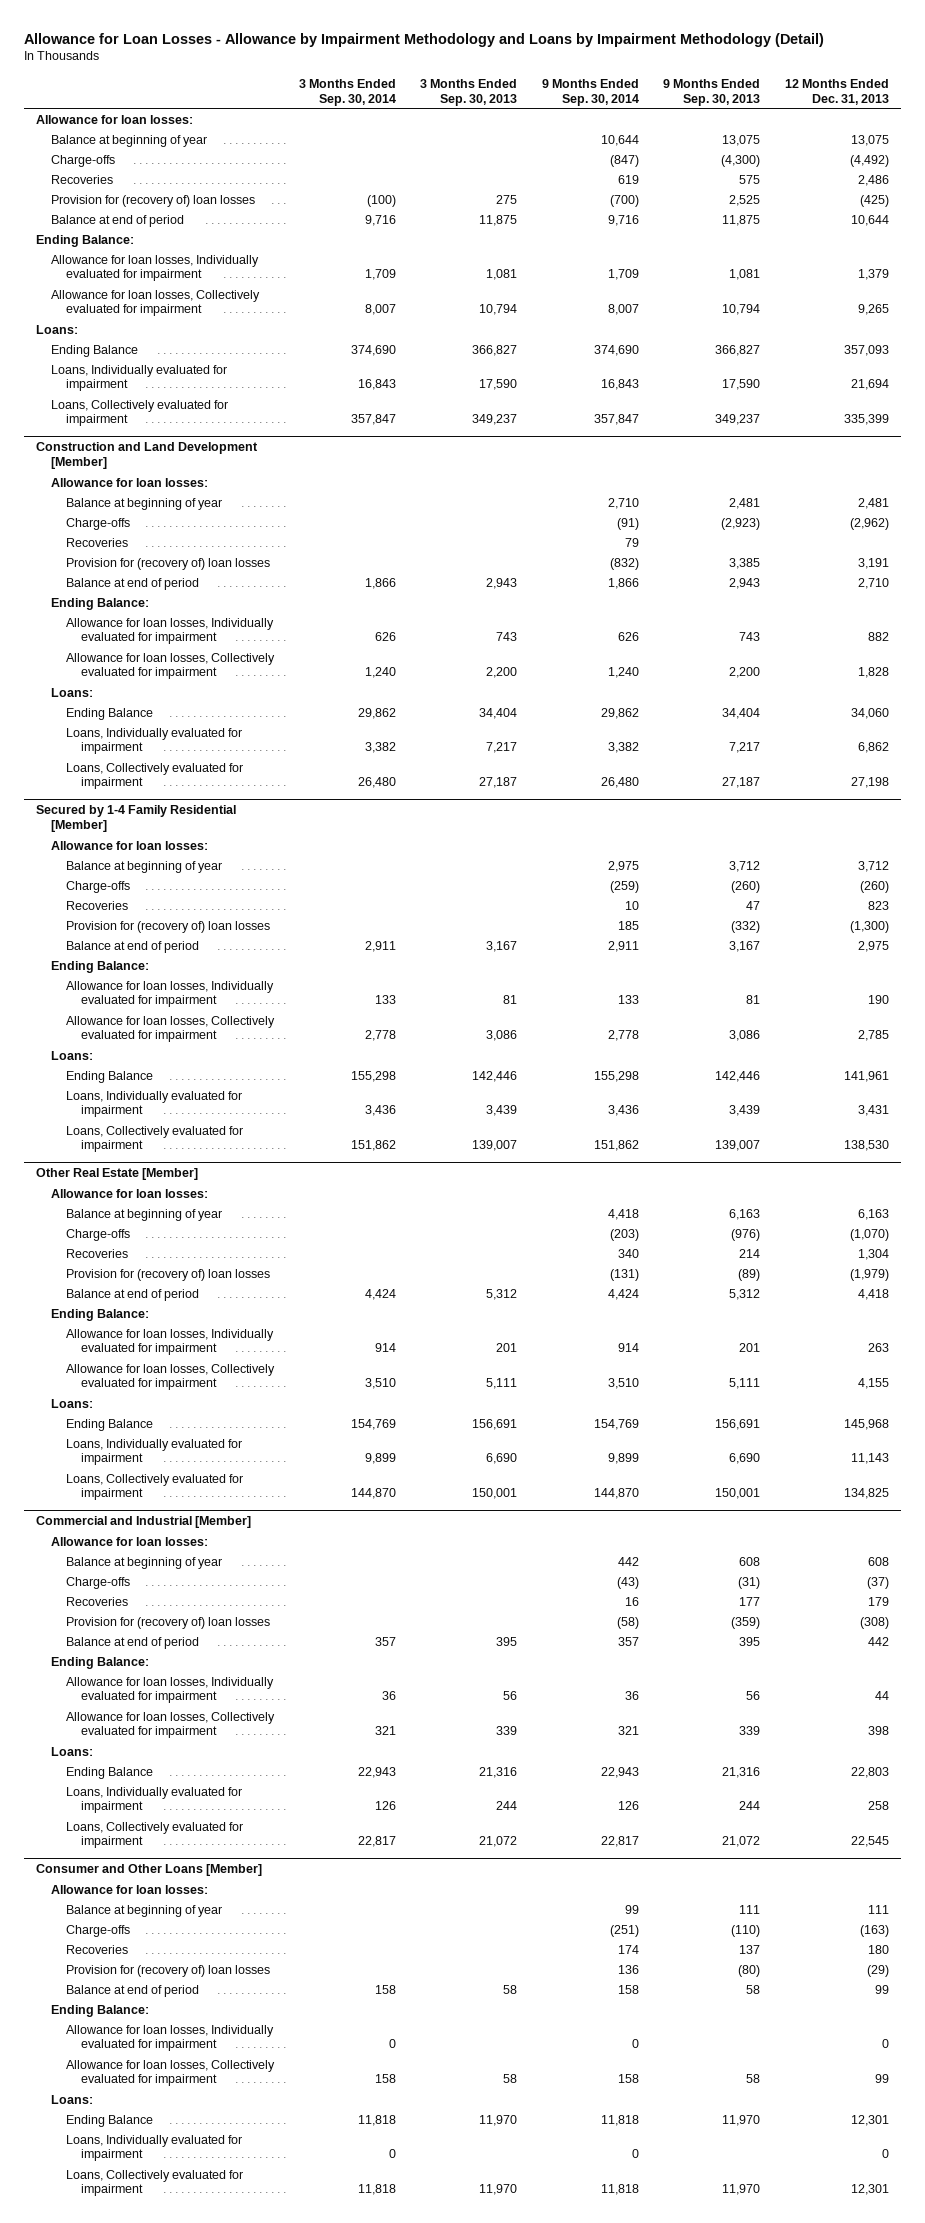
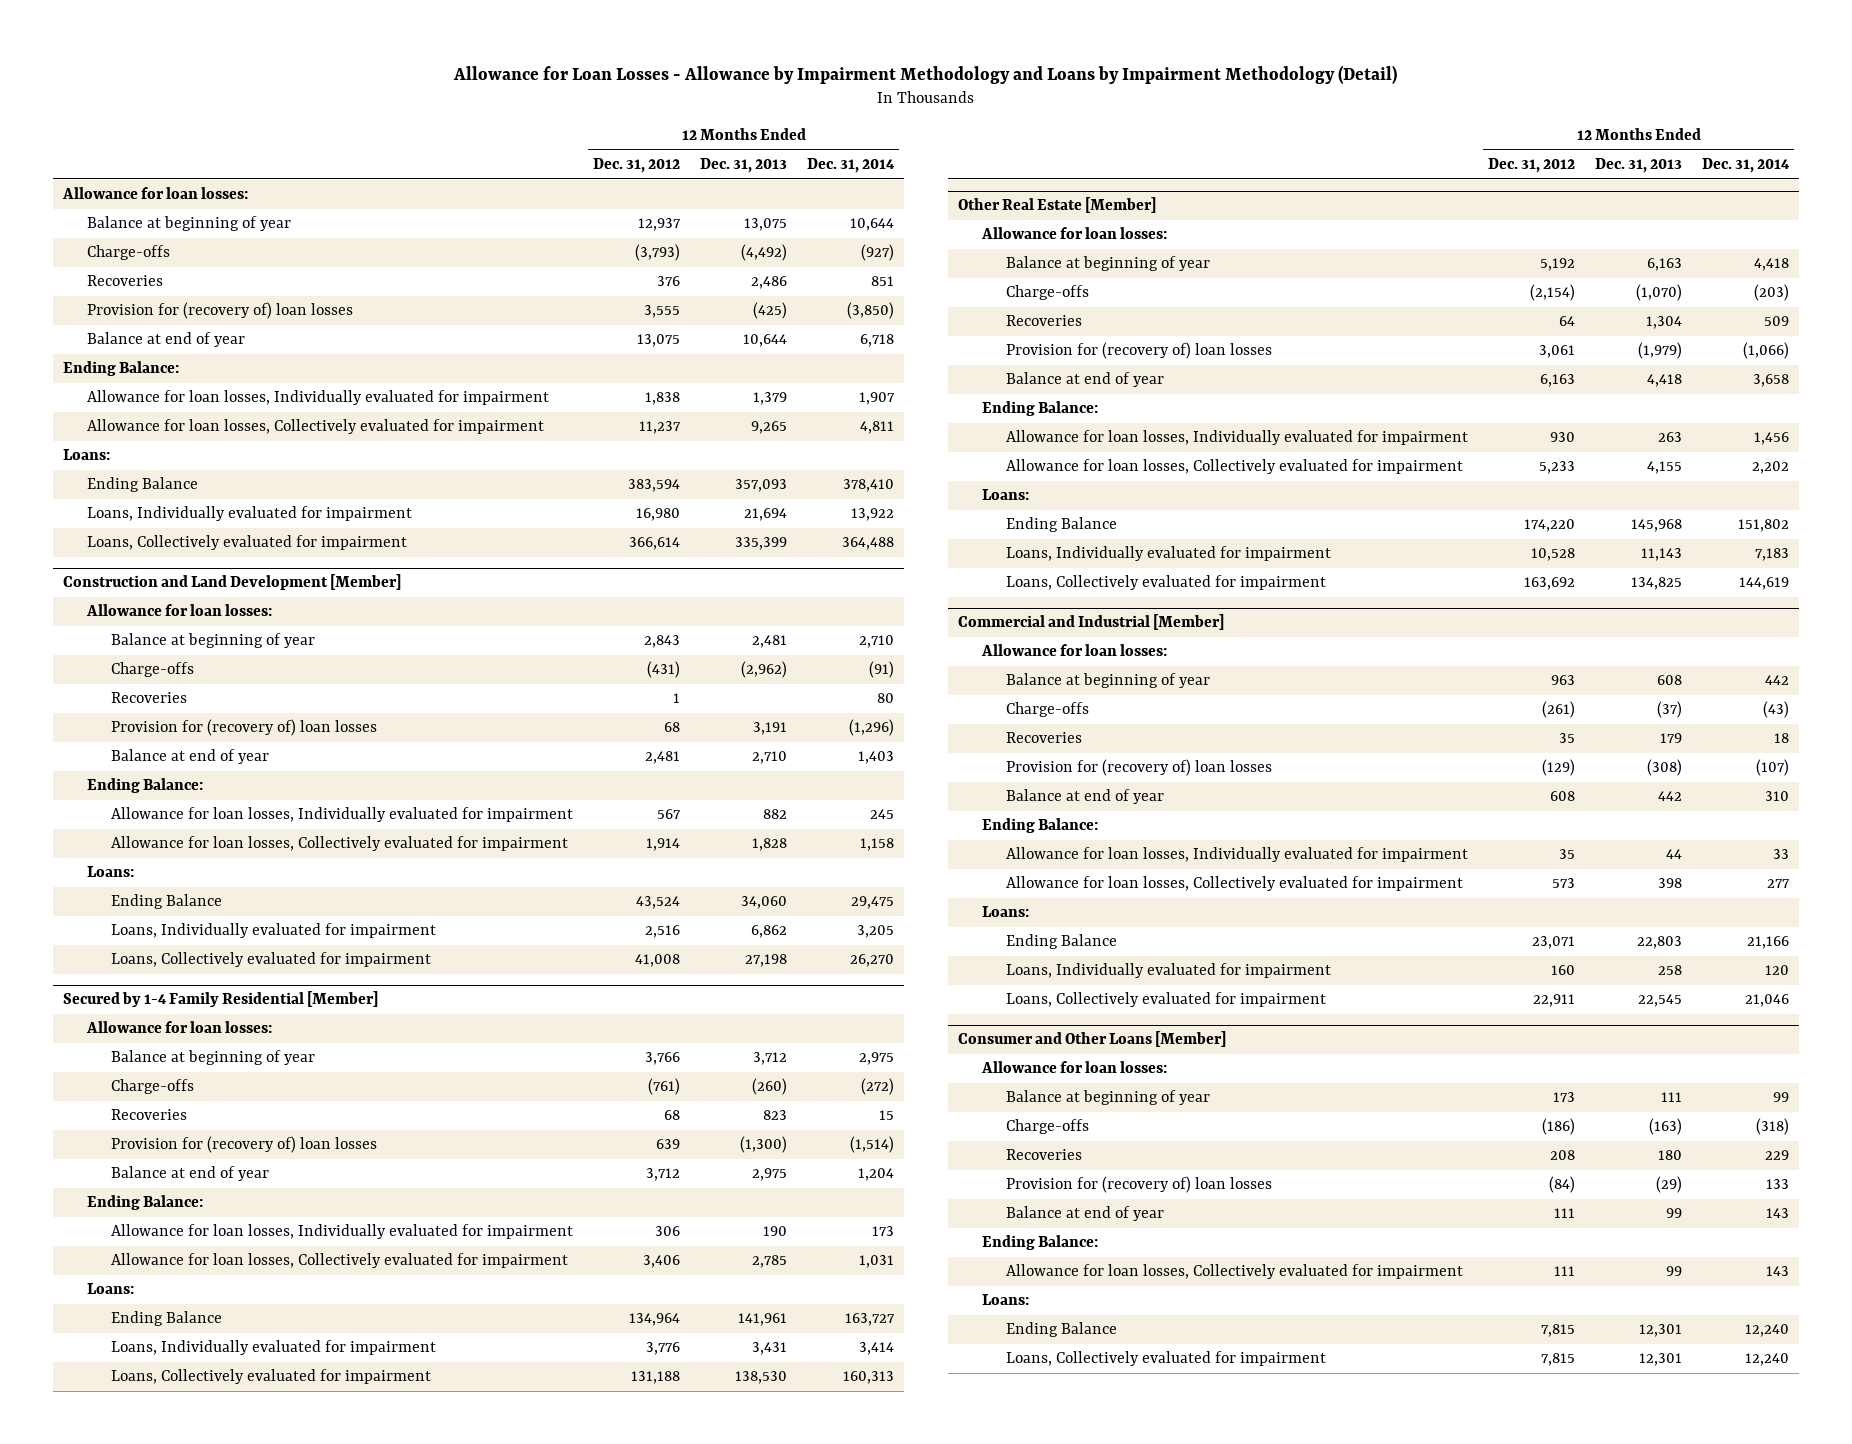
[298,78,396,106] 3 Months Ended Sep. 30, 2014 -> none
[420,78,518,106] 3 Months Ended Sep. 30, 2013 -> none
[541,78,639,106] 9 Months Ended Sep. 30, 2014 -> none
[663,78,761,106] 9 Months Ended Sep. 30, 2013 -> none
none -> [593,157,681,173] Dec. 31, 2012
none -> [807,157,896,173] Dec. 31, 2014
[51,214,185,227] Balance at end of period -> [87,332,246,348] Balance at end of year
[66,577,200,590] Balance at end of period -> [111,749,270,765] Balance at end of year
[66,940,200,953] Balance at end of period -> [111,1166,270,1182] Balance at end of year
[66,1288,200,1301] Balance at end of period -> [1006,372,1165,388] Balance at end of year
[66,1636,200,1649] Balance at end of period -> [1006,789,1165,805] Balance at end of year
[66,1984,200,1997] Balance at end of period -> [1006,1206,1165,1222] Balance at end of year
[66,2024,275,2052] Allowance for loan losses, Individually evaluated for impairment -> none
[66,2134,243,2162] Loans, Individually evaluated for impairment -> none

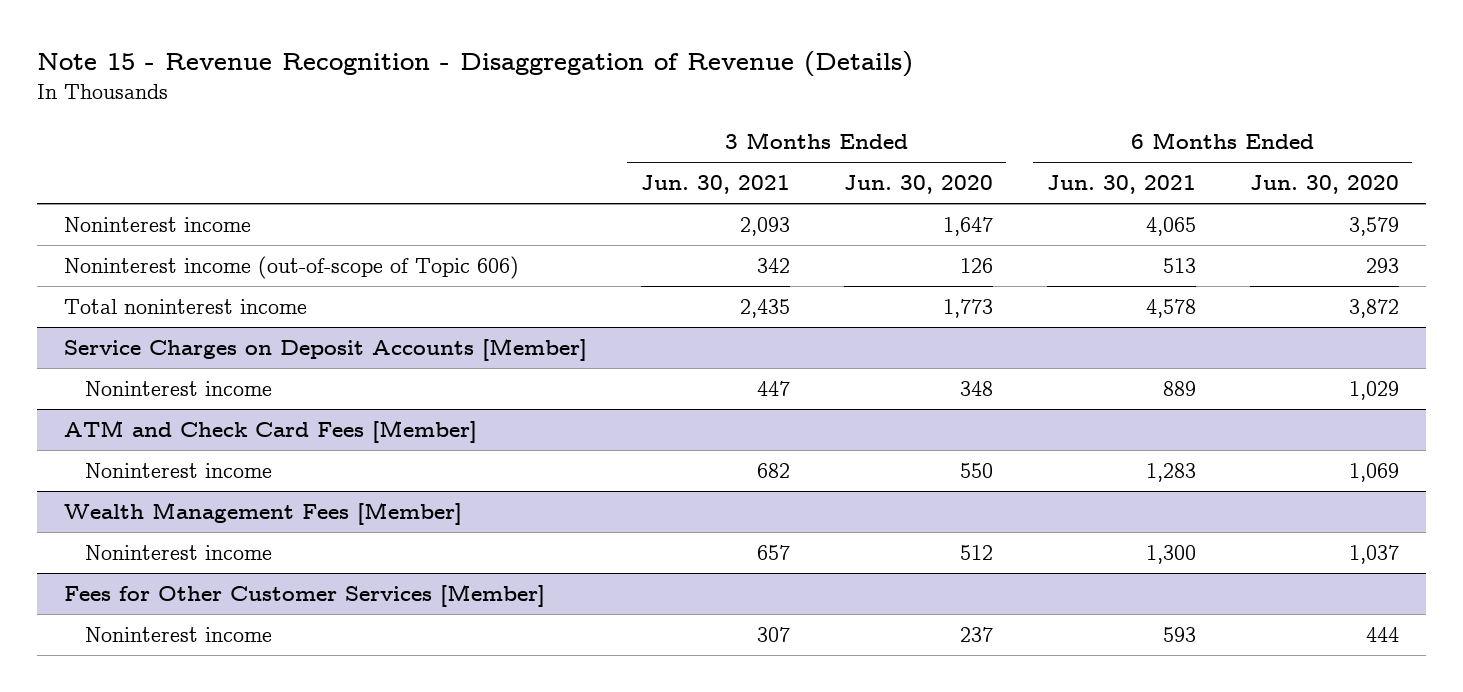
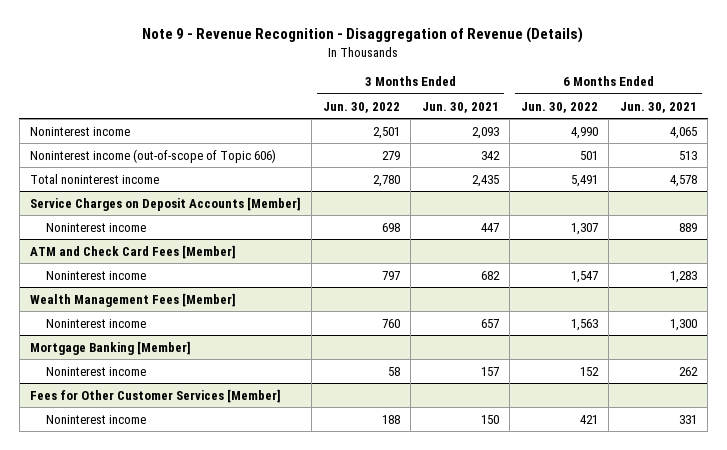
[36,51,913,78] Note 15 - Revenue Recognition - Disaggregation of Revenue (Details) -> [142,27,584,44] Note 9 - Revenue Recognition - Disaggregation of Revenue (Details)
[843,175,993,195] Jun. 30, 2020 -> none
[1249,175,1399,195] Jun. 30, 2020 -> none
none -> [322,101,400,113] Jun. 30, 2022
none -> [520,101,598,113] Jun. 30, 2022
none -> [29,340,191,355] Mortgage Banking [Member]
none -> [45,366,146,376] Noninterest income
[756,626,790,642] 307 -> [480,414,499,424] 150
[1162,626,1196,642] 593 -> [678,414,697,424] 331

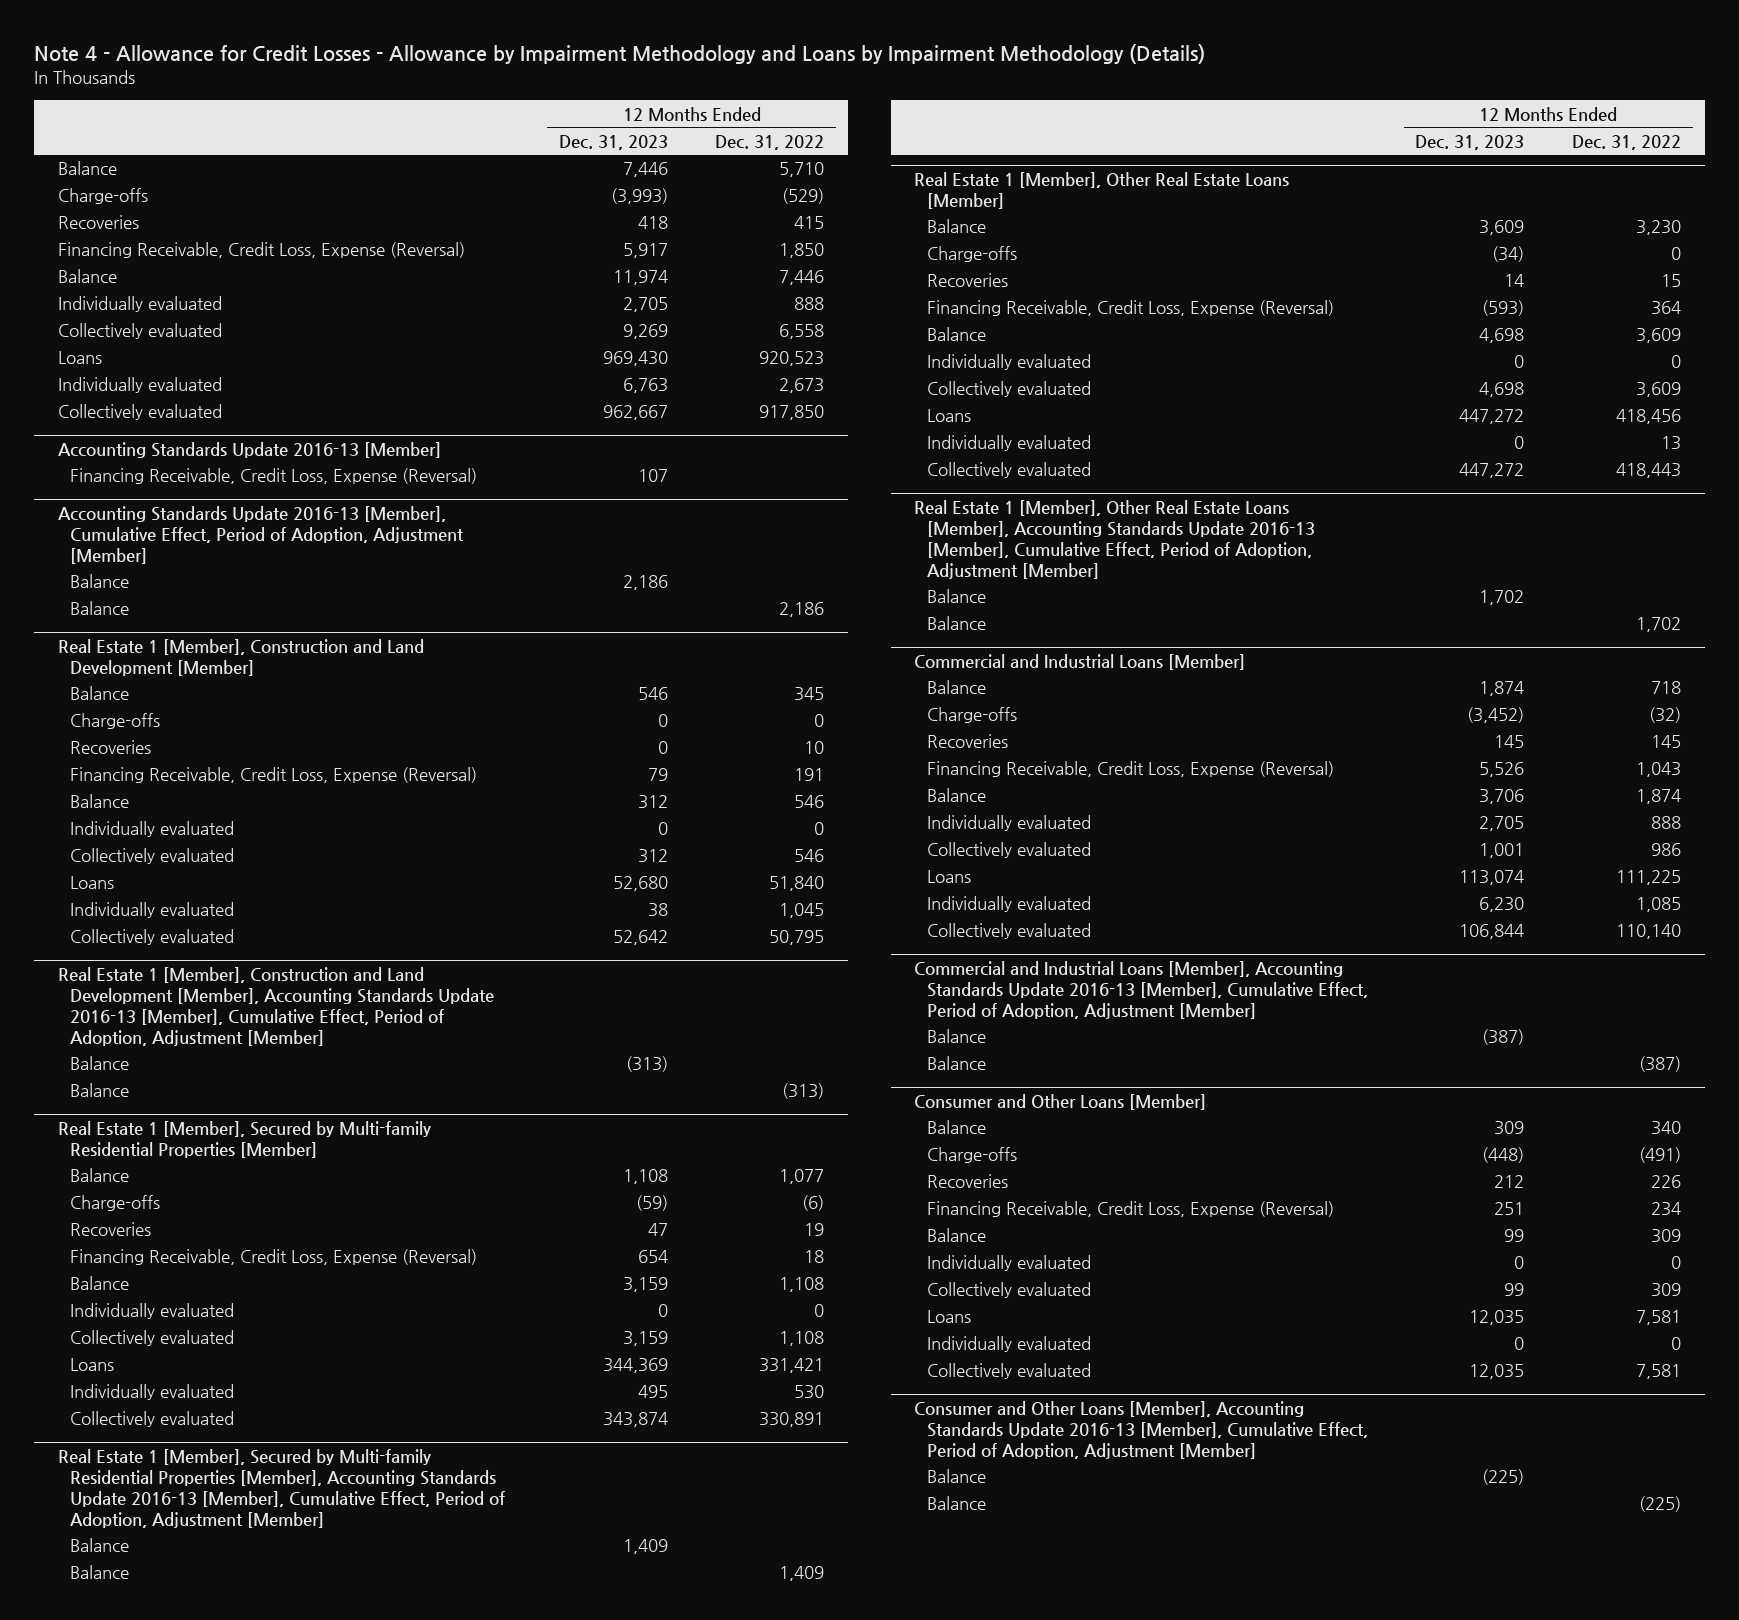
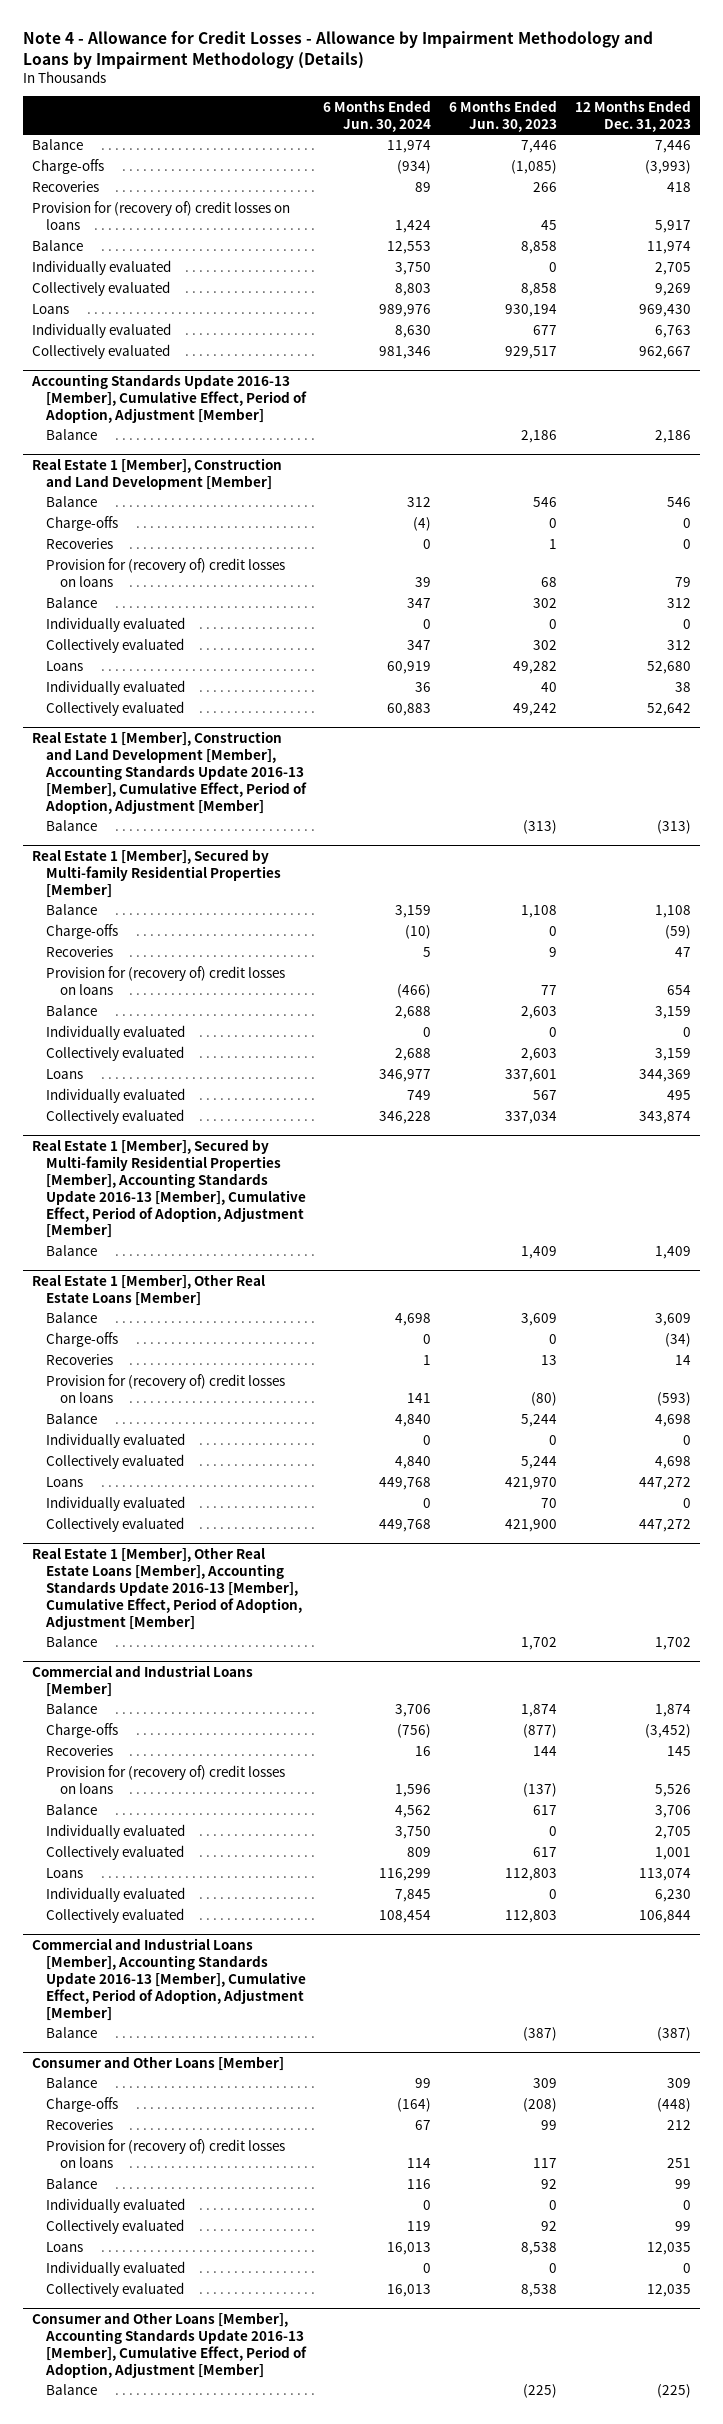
[715,134,825,150] Dec. 31, 2022 -> none
none -> [323,99,432,132] 6 Months Ended Jun. 30, 2024
none -> [449,99,558,132] 6 Months Ended Jun. 30, 2023
[57,242,465,259] Financing Receivable, Credit Loss, Expense (Reversal) -> [31,201,290,231] Provision for (recovery of) credit losses on loans
[57,441,441,458] Accounting Standards Update 2016-13 [Member] -> none
[70,468,478,485] Financing Receivable, Credit Loss, Expense (Reversal) -> none
[70,601,130,616] Balance -> none
[70,767,478,784] Financing Receivable, Credit Loss, Expense (Reversal) -> [45,558,285,588] Provision for (recovery of) credit losses on loans
[70,1083,130,1098] Balance -> none
[70,1249,478,1266] Financing Receivable, Credit Loss, Expense (Reversal) -> [45,966,285,996] Provision for (recovery of) credit losses on loans
[70,1565,130,1580] Balance -> none
[926,300,1334,317] Financing Receivable, Credit Loss, Expense (Reversal) -> [45,1374,285,1404] Provision for (recovery of) credit losses on loans
[926,616,986,631] Balance -> none
[926,761,1334,778] Financing Receivable, Credit Loss, Expense (Reversal) -> [45,1765,285,1795] Provision for (recovery of) credit losses on loans
[926,1056,986,1071] Balance -> none
[926,1201,1334,1218] Financing Receivable, Credit Loss, Expense (Reversal) -> [45,2139,285,2169] Provision for (recovery of) credit losses on loans
[926,1496,986,1511] Balance -> none

